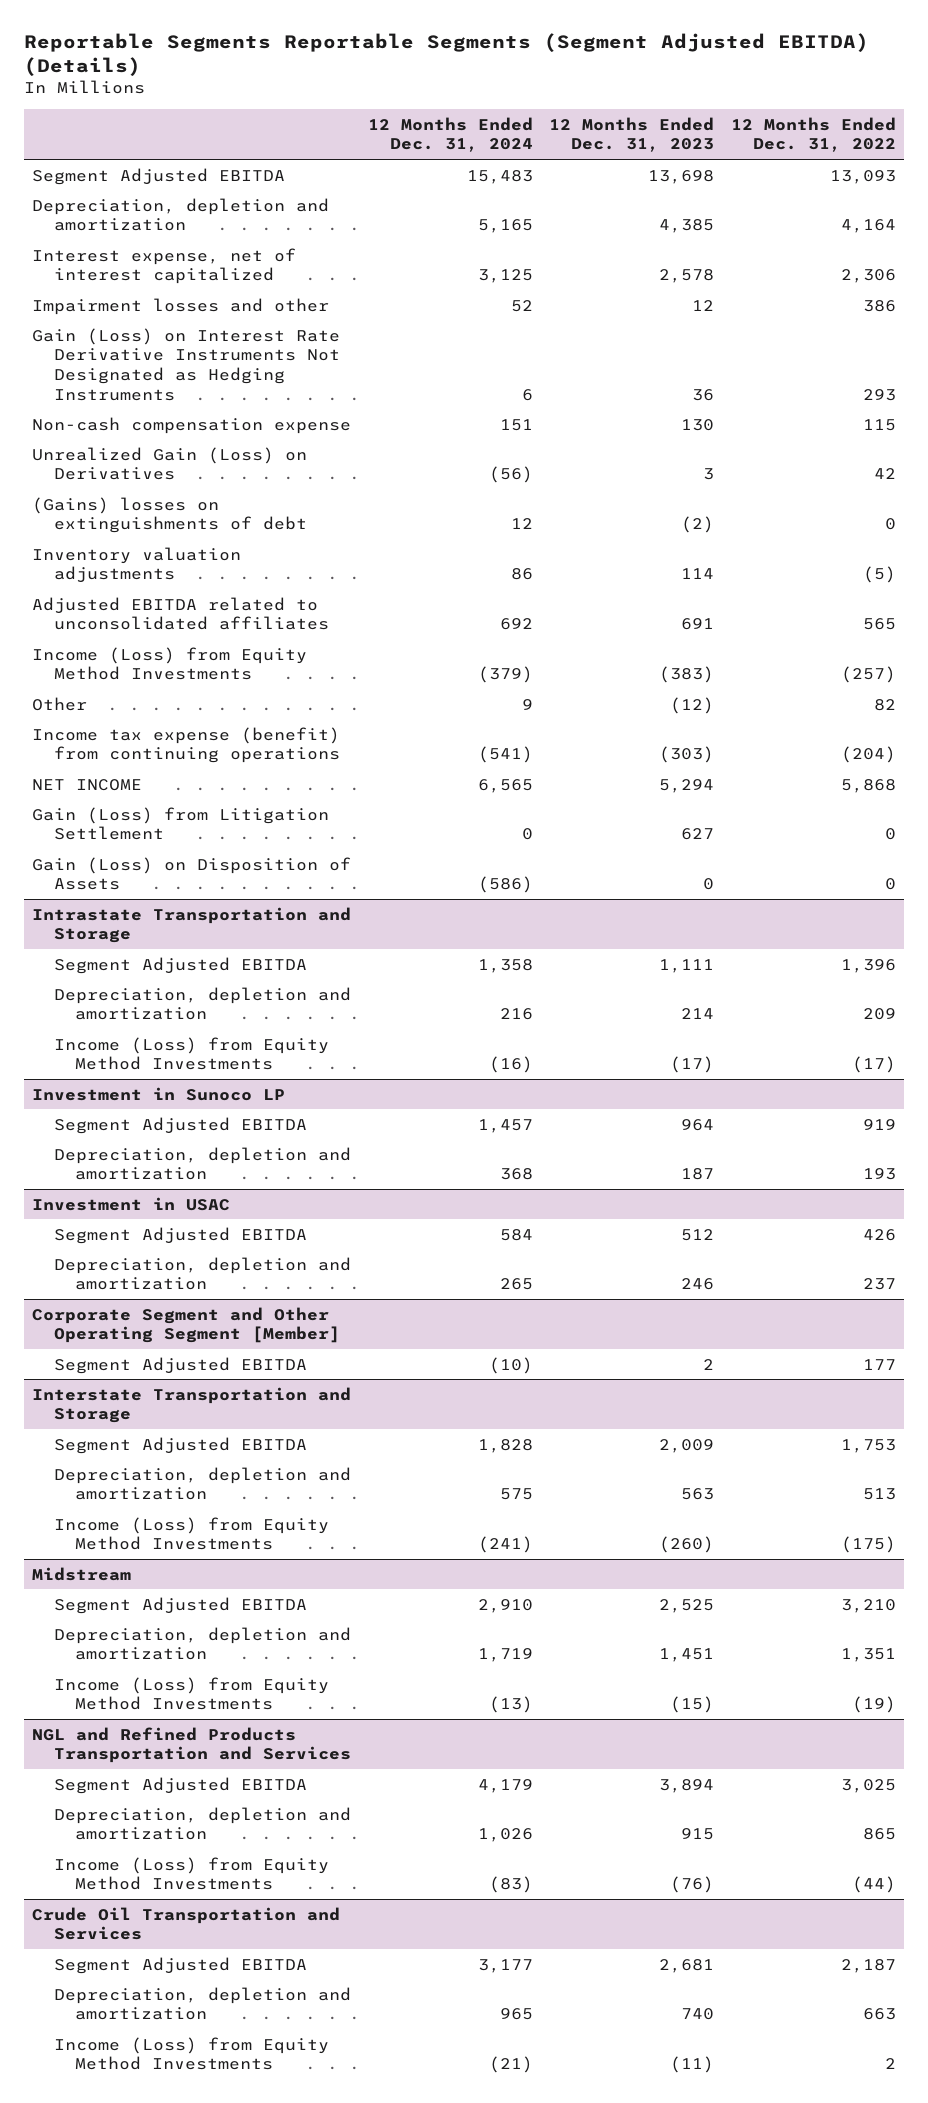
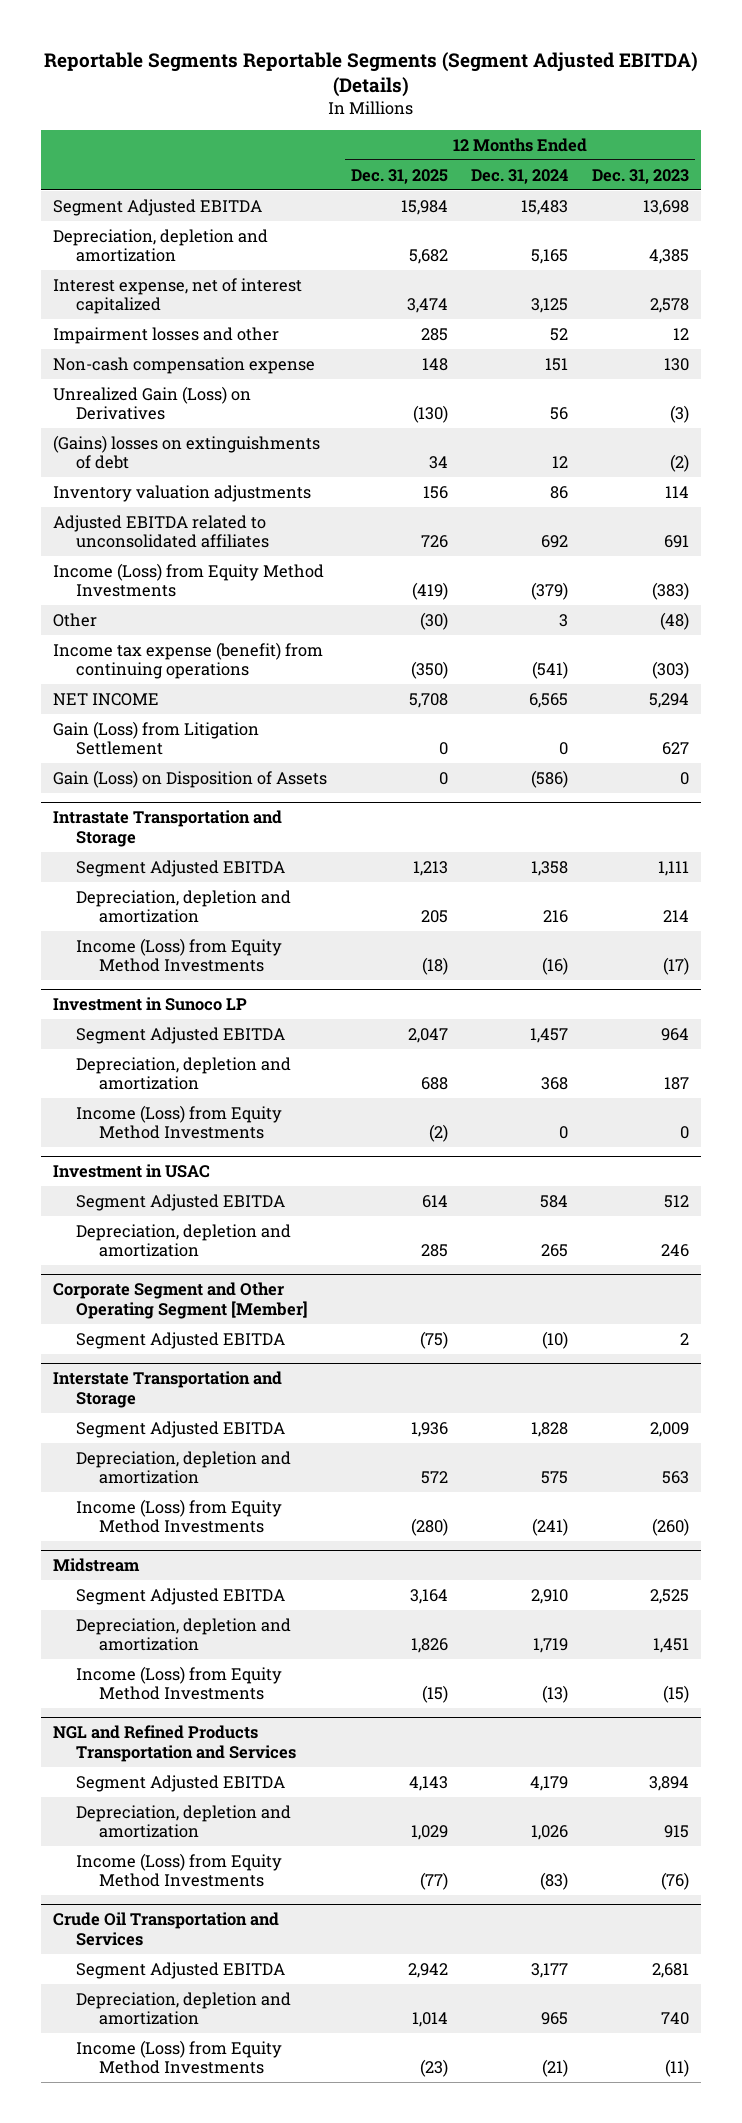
[730,116,896,153] 12 Months Ended Dec. 31, 2022 -> none
none -> [350,168,448,184] Dec. 31, 2025
[32,327,341,401] Gain (Loss) on Interest Rate Derivative Instruments Not Designated as Hedging Instruments -> none
[488,466,533,484] (56) -> [550,407,569,421] 56
[703,468,715,481] 3 -> [669,405,689,424] (3)
[521,698,533,710] 9 -> [559,613,569,627] 3
[670,696,715,714] (12) -> [659,611,689,630] (48)
none -> [76,1104,283,1140] Income (Loss) from Equity Method Investments

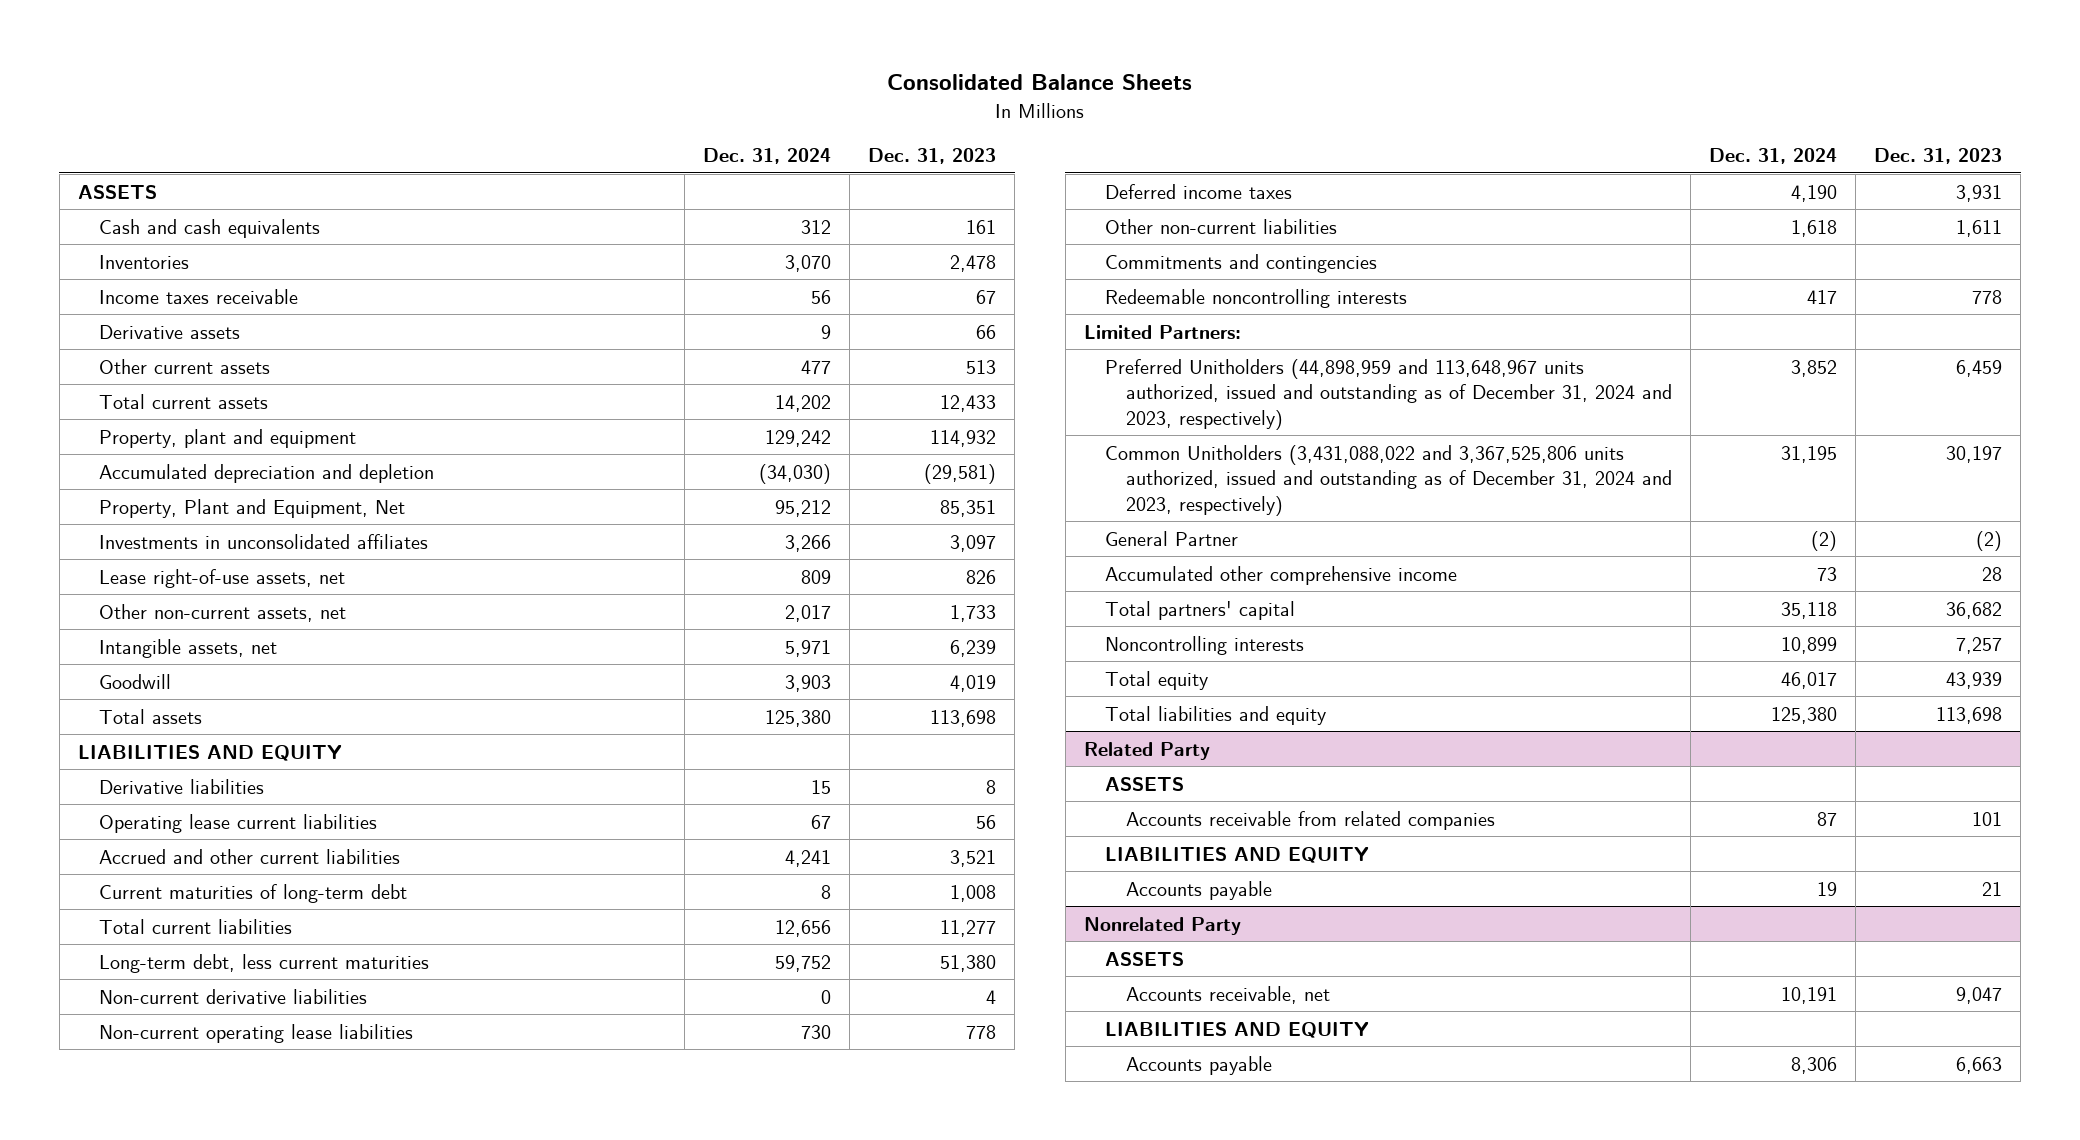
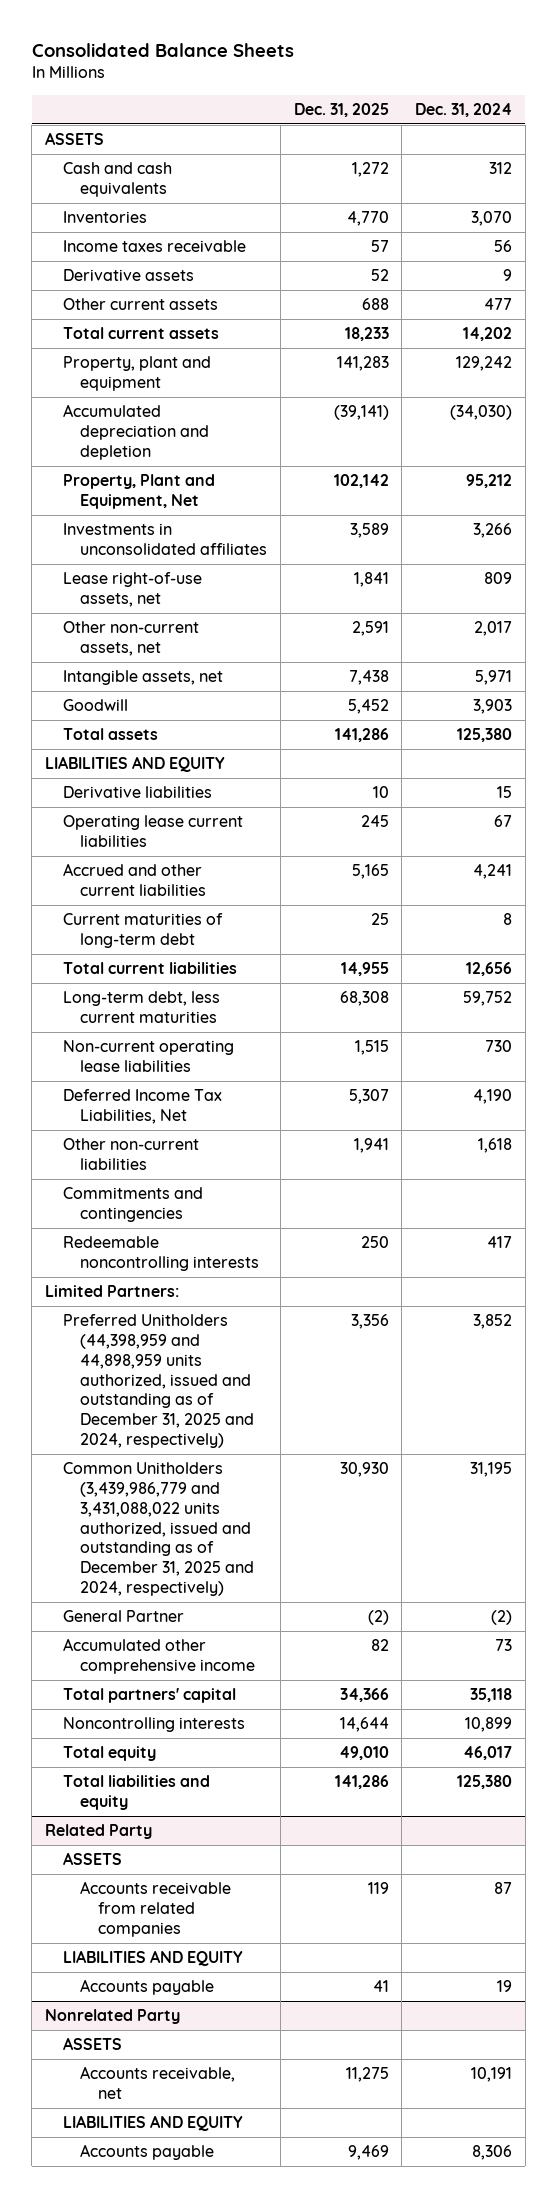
[868,148,997,165] Dec. 31, 2023 -> none
none -> [293,102,389,117] Dec. 31, 2025
[99,988,368,1004] Non-current derivative liabilities -> none
[1104,183,1292,199] Deferred income taxes -> [62,1089,222,1125] Deferred Income Tax Liabilities, Net
[1104,358,1673,430] Preferred Unitholders (44,898,959 and 113,648,967 units authorized, issued and outstanding as of December 31, 2024 and 2023, respectively) -> [62,1314,255,1448] Preferred Unitholders (44,398,959 and 44,898,959 units authorized, issued and outstanding as of December 31, 2025 and 2024, respectively)
[1104,444,1673,516] Common Unitholders (3,431,088,022 and 3,367,525,806 units authorized, issued and outstanding as of December 31, 2024 and 2023, respectively) -> [62,1462,255,1596] Common Unitholders (3,439,986,779 and 3,431,088,022 units authorized, issued and outstanding as of December 31, 2025 and 2024, respectively)

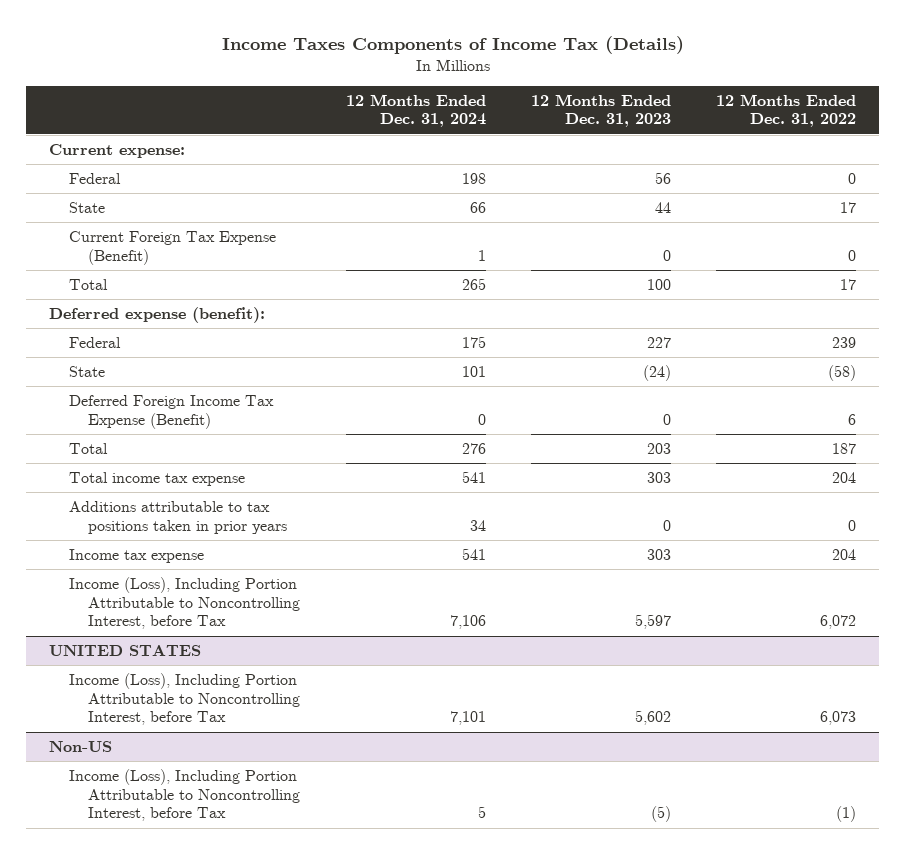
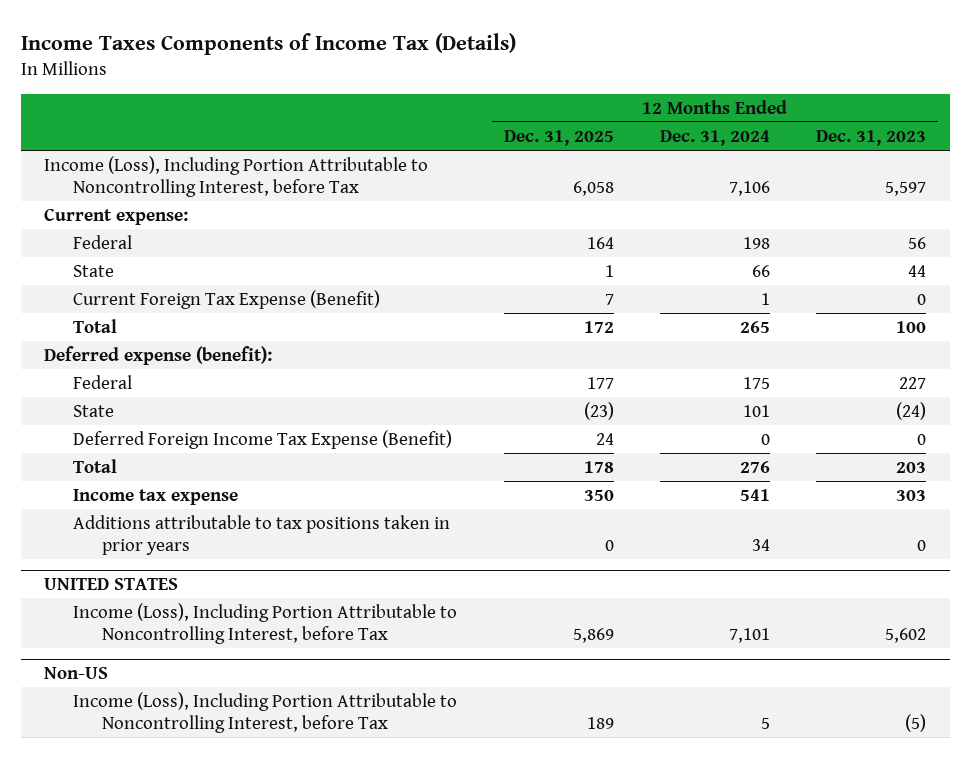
[716,93,857,128] 12 Months Ended Dec. 31, 2022 -> none
none -> [503,129,614,146] Dec. 31, 2025
[68,576,301,630] Income (Loss), Including Portion Attributable to Noncontrolling Interest, before Tax -> [44,155,429,197] Income (Loss), Including Portion Attributable to Noncontrolling Interest, before Tax
[68,471,245,486] Total income tax expense -> none
[68,500,288,534] Additions attributable to tax positions taken in prior years -> [73,514,451,555] Additions attributable to tax positions taken in prior years

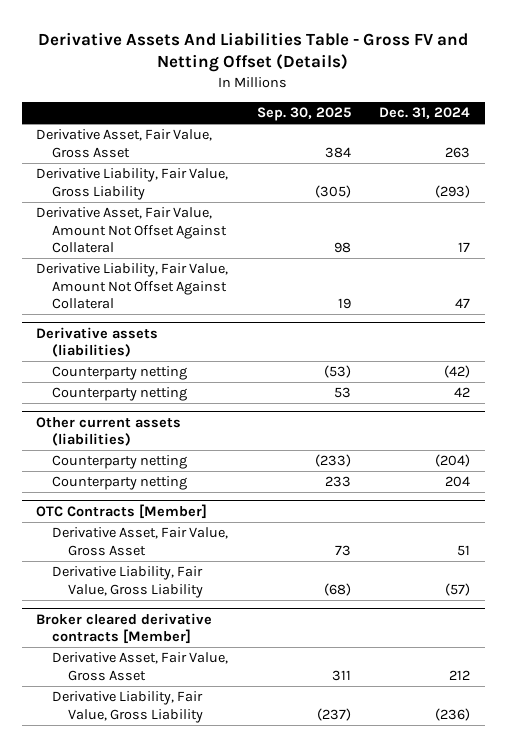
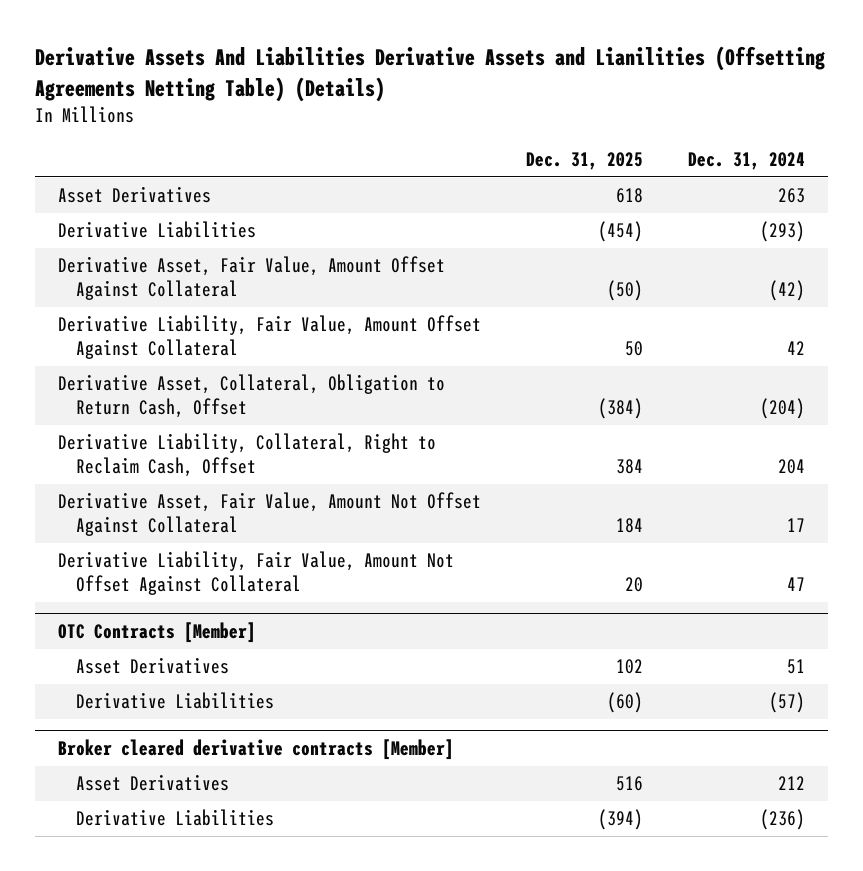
[38,31,469,73] Derivative Assets And Liabilities Table - Gross FV and Netting Offset (Details) -> [35,46,826,102] Derivative Assets And Liabilities Derivative Assets and Lianilities (Offsetting Agreements Netting Table) (Details)
[256,107,351,122] Sep. 30, 2025 -> none
none -> [526,152,644,171] Dec. 31, 2025
[36,129,213,158] Derivative Asset, Fair Value, Gross Asset -> [57,186,211,204] Asset Derivatives
[36,168,229,200] Derivative Liability, Fair Value, Gross Liability -> [57,221,256,239] Derivative Liabilities
none -> [57,256,445,301] Derivative Asset, Fair Value, Amount Offset Against Collateral
none -> [57,315,481,360] Derivative Liability, Fair Value, Amount Offset Against Collateral
none -> [57,374,445,419] Derivative Asset, Collateral, Obligation to Return Cash, Offset
none -> [57,433,436,478] Derivative Liability, Collateral, Right to Reclaim Cash, Offset
[36,327,159,358] Derivative assets (liabilities) -> none
[52,366,188,381] Counterparty netting -> none
[52,387,188,402] Counterparty netting -> none
[36,417,182,447] Other current assets (liabilities) -> none
[52,455,188,470] Counterparty netting -> none
[52,476,188,491] Counterparty netting -> none
[52,527,229,556] Derivative Asset, Fair Value, Gross Asset -> [75,657,229,675] Asset Derivatives
[52,566,204,598] Derivative Liability, Fair Value, Gross Liability -> [75,692,274,710] Derivative Liabilities
[52,652,229,681] Derivative Asset, Fair Value, Gross Asset -> [75,774,229,792] Asset Derivatives
[52,691,204,723] Derivative Liability, Fair Value, Gross Liability -> [75,809,274,827] Derivative Liabilities

